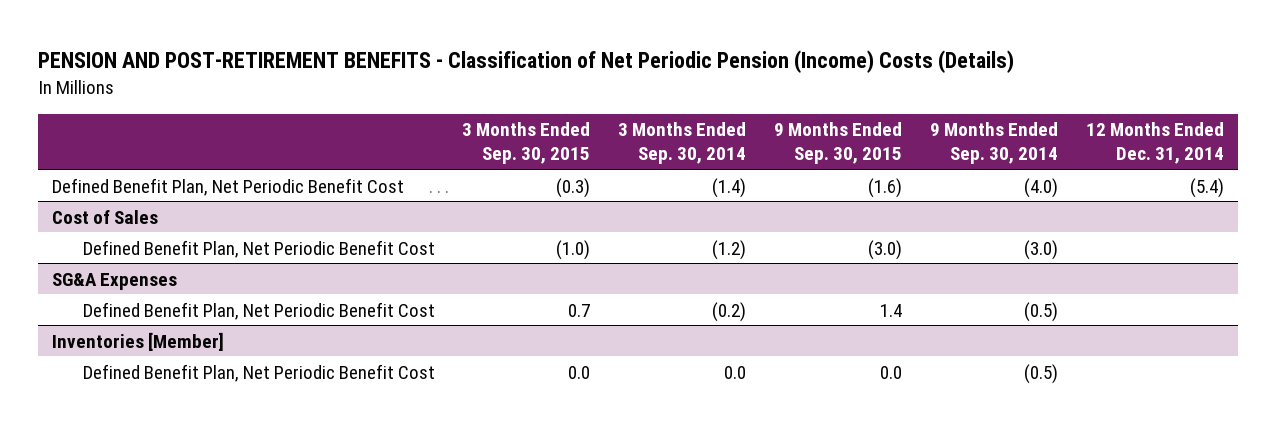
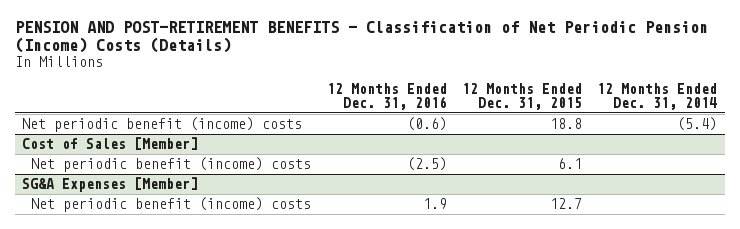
[462,122,591,165] 3 Months Ended Sep. 30, 2015 -> none
[618,122,747,165] 3 Months Ended Sep. 30, 2014 -> none
[774,122,903,165] 9 Months Ended Sep. 30, 2015 -> none
[930,122,1059,165] 9 Months Ended Sep. 30, 2014 -> none
none -> [326,82,447,111] 12 Months Ended Dec. 31, 2016
none -> [461,82,582,111] 12 Months Ended Dec. 31, 2015
[52,331,225,351] Inventories [Member] -> none
[82,363,435,382] Defined Benefit Plan, Net Periodic Benefit Cost -> none
[52,177,405,196] Defined Benefit Plan, Net Periodic Benefit Cost -> [22,117,303,133] Net periodic benefit (income) costs
[52,209,159,224] Cost of Sales -> [22,137,199,151] Cost of Sales [Member]
[82,239,435,258] Defined Benefit Plan, Net Periodic Benefit Cost -> [31,157,312,173] Net periodic benefit (income) costs
[52,272,178,290] SG&A Expenses -> [22,177,199,193] SG&A Expenses [Member]
[82,301,435,320] Defined Benefit Plan, Net Periodic Benefit Cost -> [31,197,312,213] Net periodic benefit (income) costs

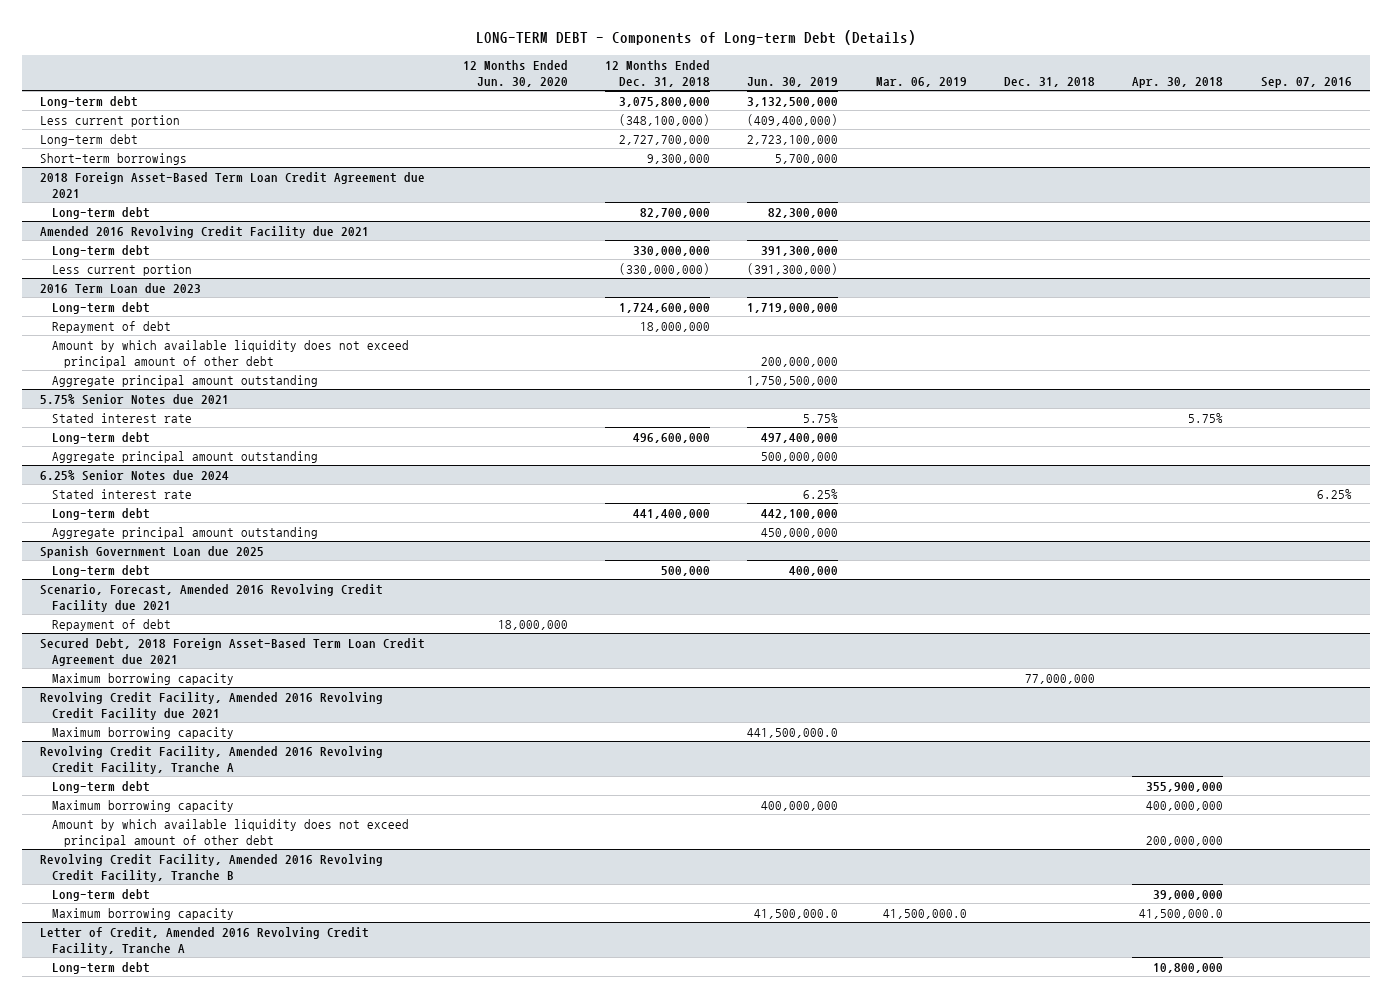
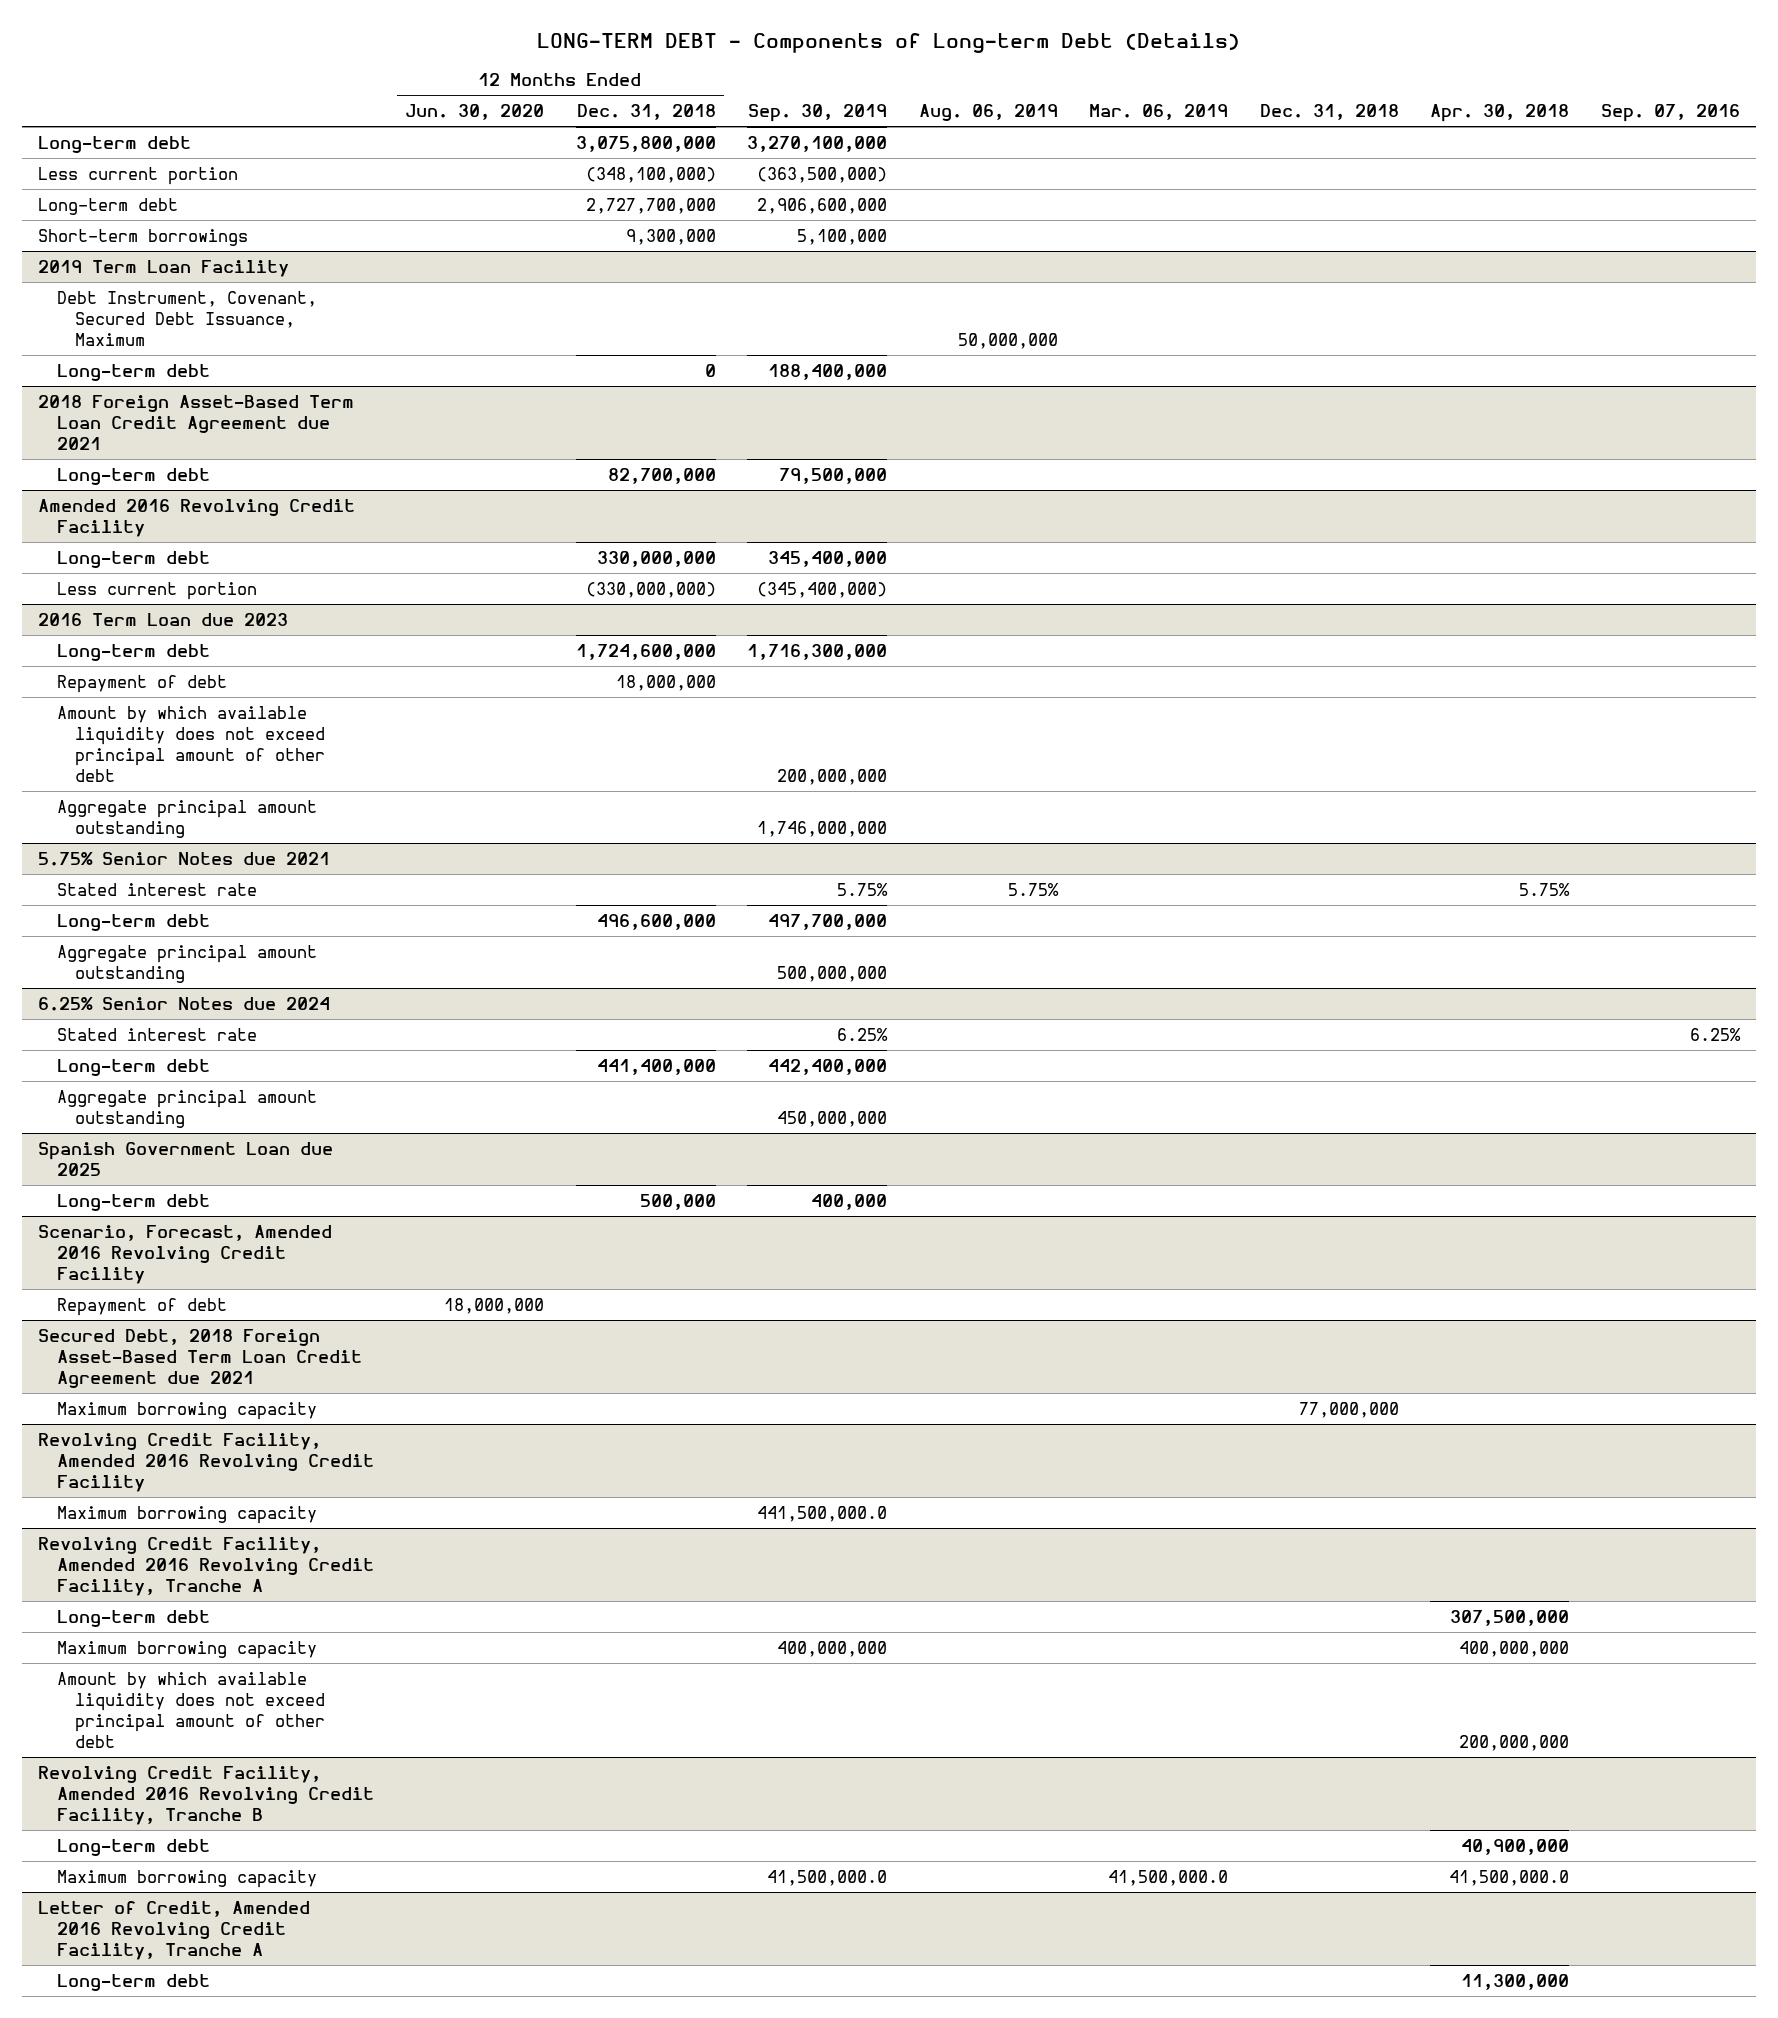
[747,76,839,87] Jun. 30, 2019 -> none
none -> [748,104,888,123] Sep. 30, 2019
none -> [918,104,1058,122] Aug. 06, 2019
none -> [37,259,289,277] 2019 Term Loan Facility
none -> [56,290,317,346] Debt Instrument, Covenant, Secured Debt Issuance, Maximum
none -> [56,363,210,381] Long-term debt
[40,225,370,238] Amended 2016 Revolving Credit Facility due 2021 -> [37,498,355,537] Amended 2016 Revolving Credit Facility
[40,583,384,612] Scenario, Forecast, Amended 2016 Revolving Credit Facility due 2021 -> [37,1224,332,1284] Scenario, Forecast, Amended 2016 Revolving Credit Facility
[40,691,384,720] Revolving Credit Facility, Amended 2016 Revolving Credit Facility due 2021 -> [37,1432,374,1492] Revolving Credit Facility, Amended 2016 Revolving Credit Facility
[1146,781,1224,792] 355,900,000 -> [1450,1609,1570,1626] 307,500,000
[1153,889,1224,900] 39,000,000 -> [1461,1838,1570,1855] 40,900,000
[1153,962,1224,973] 10,800,000 -> [1461,1973,1570,1990] 11,300,000

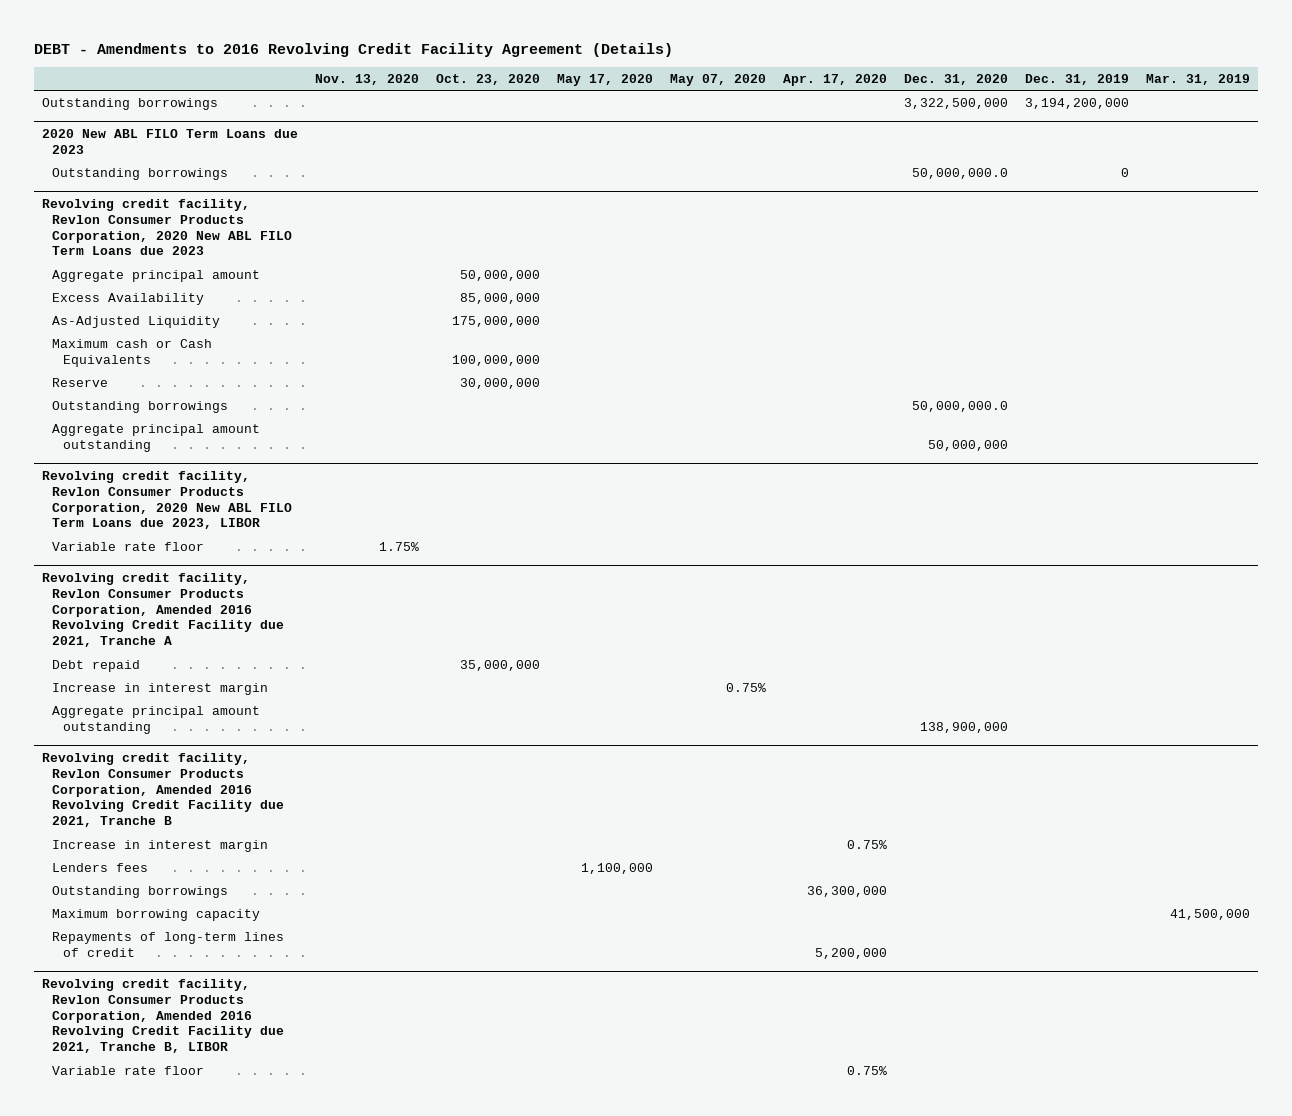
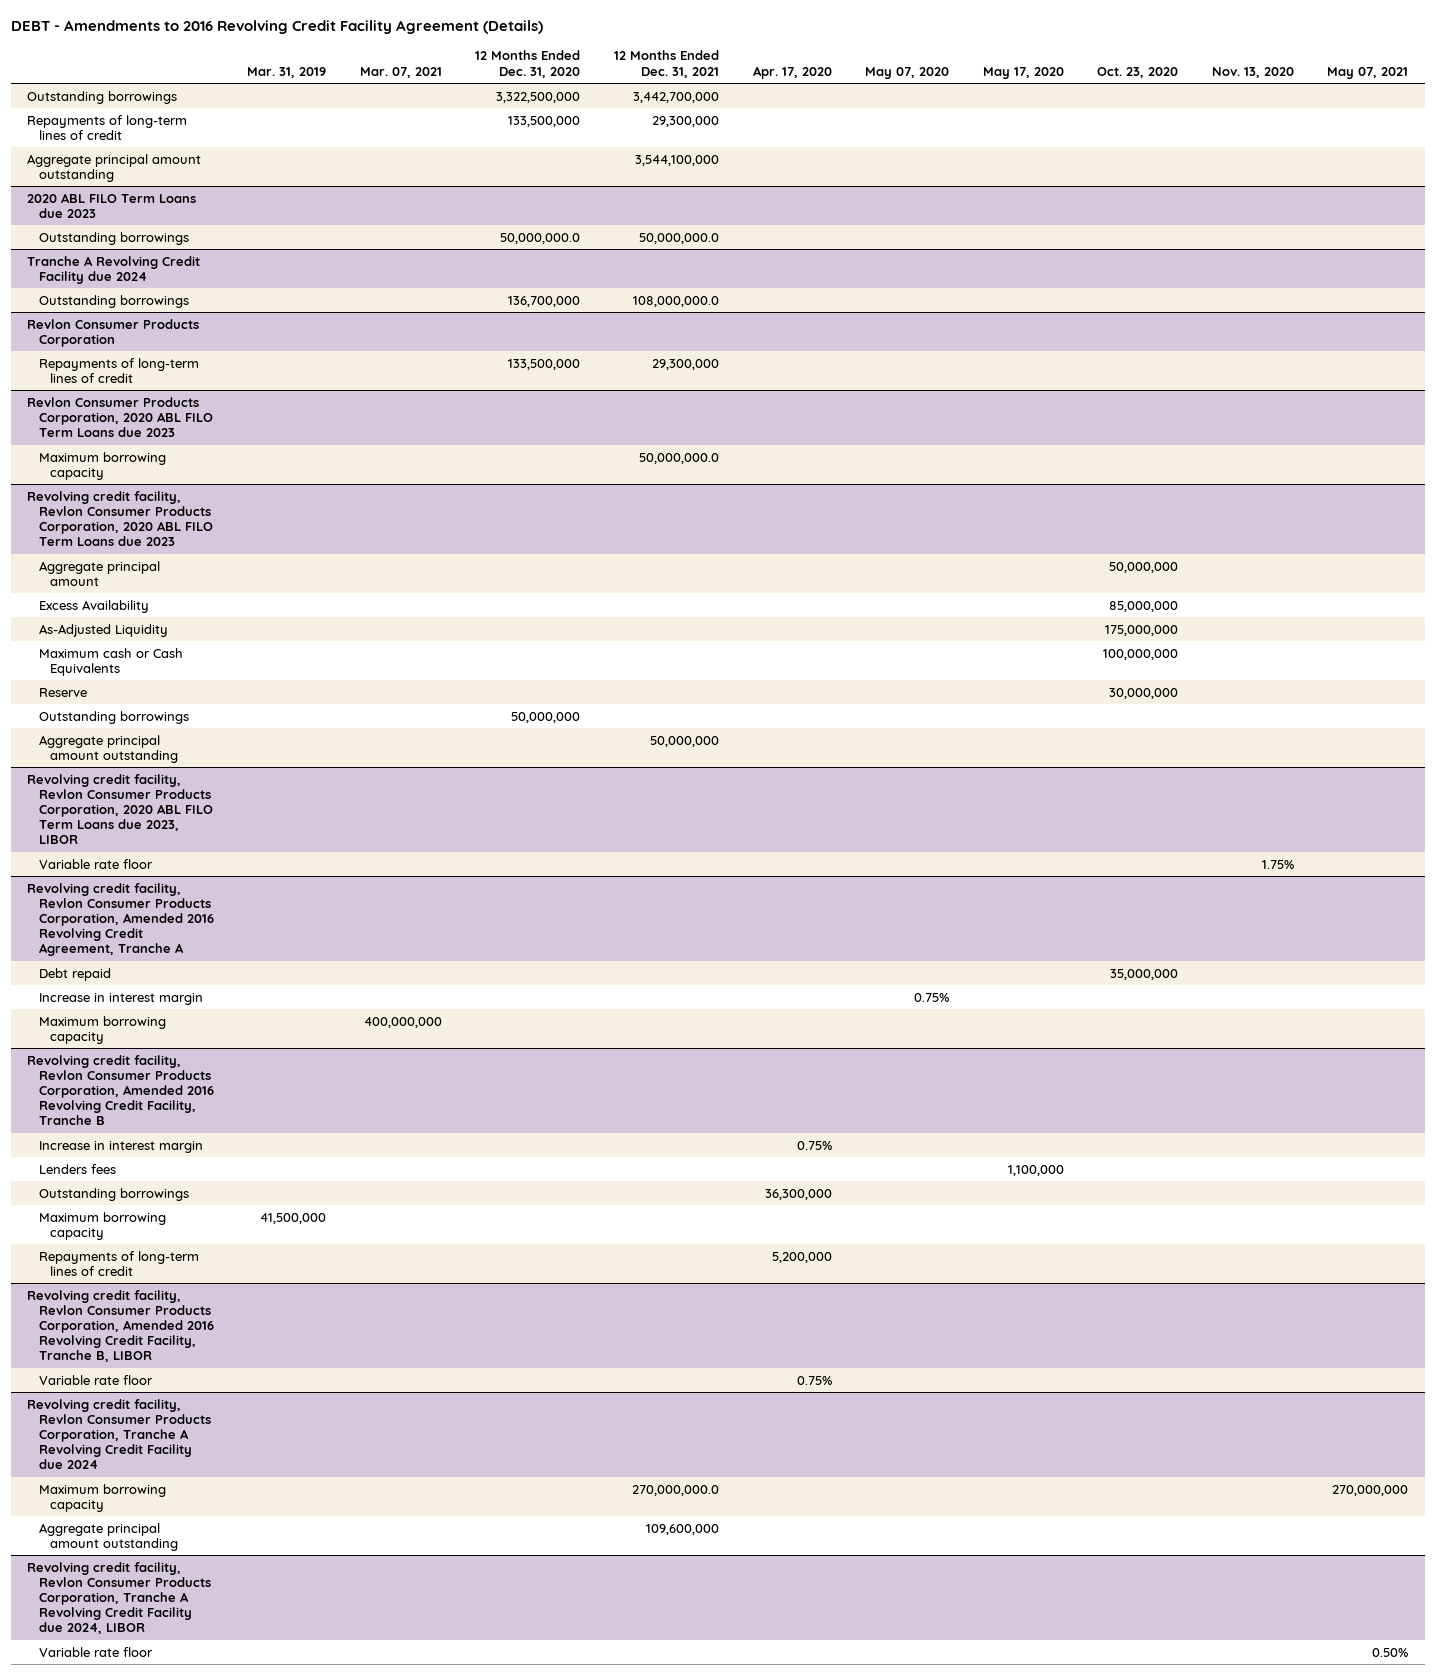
[903,74,1008,86] Dec. 31, 2020 -> none
[1024,74,1129,86] Dec. 31, 2019 -> none
none -> [359,66,442,78] Mar. 07, 2021
none -> [475,50,581,78] 12 Months Ended Dec. 31, 2020
none -> [614,50,720,78] 12 Months Ended Dec. 31, 2021
none -> [1327,66,1409,79] May 07, 2021
none -> [27,114,188,140] Repayments of long-term lines of credit
none -> [27,153,202,182] Aggregate principal amount outstanding
[42,128,299,154] 2020 New ABL FILO Term Loans due 2023 -> [27,192,197,218] 2020 ABL FILO Term Loans due 2023
none -> [27,255,201,284] Tranche A Revolving Credit Facility due 2024
none -> [38,294,189,308] Outstanding borrowings
none -> [27,318,200,347] Revlon Consumer Products Corporation
none -> [38,357,199,383] Repayments of long-term lines of credit
none -> [27,396,213,437] Revlon Consumer Products Corporation, 2020 ABL FILO Term Loans due 2023
none -> [38,451,166,480] Maximum borrowing capacity
[42,198,293,256] Revolving credit facility, Revlon Consumer Products Corporation, 2020 New ABL FILO Term Loans due 2023 -> [27,490,213,547] Revolving credit facility, Revlon Consumer Products Corporation, 2020 ABL FILO Term Loans due 2023
[42,470,293,530] Revolving credit facility, Revlon Consumer Products Corporation, 2020 New ABL FILO Term Loans due 2023, LIBOR -> [27,773,213,845] Revolving credit facility, Revlon Consumer Products Corporation, 2020 ABL FILO Term Loans due 2023, LIBOR
[42,572,285,648] Revolving credit facility, Revlon Consumer Products Corporation, Amended 2016 Revolving Credit Facility due 2021, Tranche A -> [27,882,214,957] Revolving credit facility, Revlon Consumer Products Corporation, Amended 2016 Revolving Credit Agreement, Tranche A
[52,705,261,734] Aggregate principal amount outstanding -> none
none -> [38,1015,166,1044] Maximum borrowing capacity
[42,752,285,828] Revolving credit facility, Revlon Consumer Products Corporation, Amended 2016 Revolving Credit Facility due 2021, Tranche B -> [27,1054,214,1126] Revolving credit facility, Revlon Consumer Products Corporation, Amended 2016 Revolving Credit Facility, Tranche B
[42,978,285,1054] Revolving credit facility, Revlon Consumer Products Corporation, Amended 2016 Revolving Credit Facility due 2021, Tranche B, LIBOR -> [27,1289,214,1363] Revolving credit facility, Revlon Consumer Products Corporation, Amended 2016 Revolving Credit Facility, Tranche B, LIBOR
none -> [27,1398,211,1470] Revolving credit facility, Revlon Consumer Products Corporation, Tranche A Revolving Credit Facility due 2024
none -> [38,1483,166,1512] Maximum borrowing capacity
none -> [38,1522,179,1551] Aggregate principal amount outstanding
none -> [27,1561,211,1635] Revolving credit facility, Revlon Consumer Products Corporation, Tranche A Revolving Credit Facility due 2024, LIBOR
none -> [38,1646,153,1657] Variable rate floor

